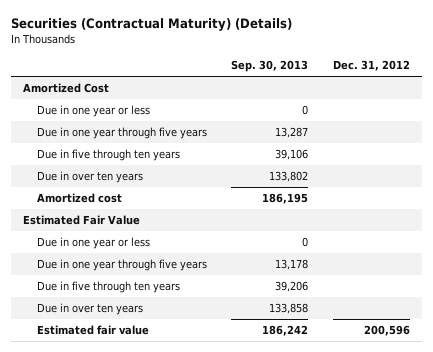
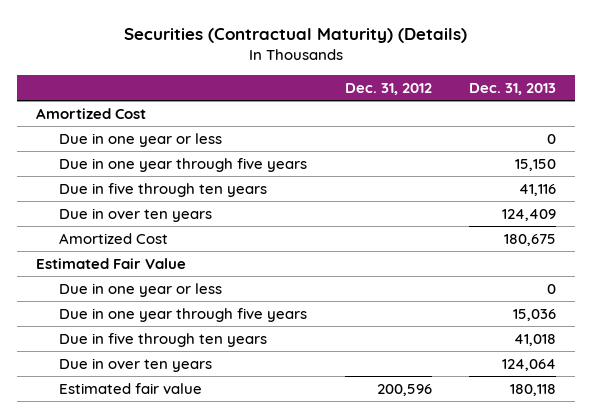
[231,60,309,73] Sep. 30, 2013 -> none
none -> [469,82,557,95] Dec. 31, 2013
[37,192,123,203] Amortized cost -> [59,232,169,244] Amortized Cost

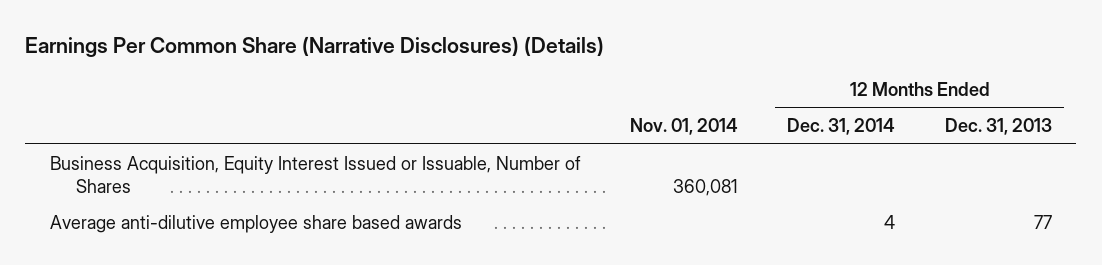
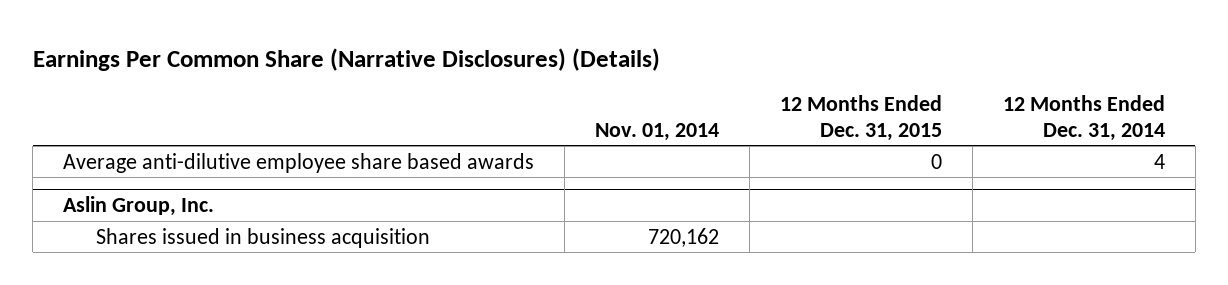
[944,118,1052,136] Dec. 31, 2013 -> none
none -> [779,95,942,141] 12 Months Ended Dec. 31, 2015
[49,155,581,193] Business Acquisition, Equity Interest Issued or Issuable, Number of Shares -> none
none -> [63,196,215,217] Aslin Group, Inc.
none -> [96,227,431,248] Shares issued in business acquisition

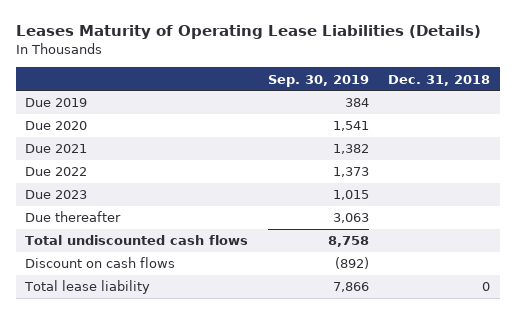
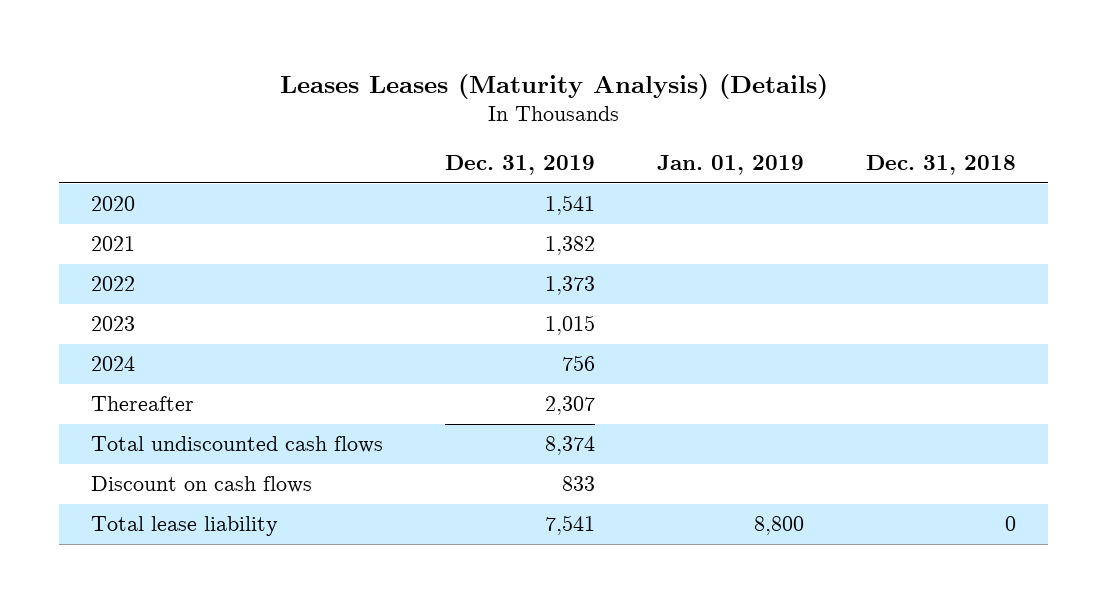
[15,25,481,40] Leases Maturity of Operating Lease Liabilities (Details) -> [279,73,828,99] Leases Leases (Maturity Analysis) (Details)
[267,74,369,87] Sep. 30, 2019 -> none
none -> [444,154,595,175] Dec. 31, 2019
none -> [657,154,805,175] Jan. 01, 2019
[25,98,88,108] Due 2019 -> none
none -> [90,196,135,212] 2020
[25,121,88,131] Due 2020 -> [90,236,135,252] 2021
[25,144,88,154] Due 2021 -> [90,276,135,292] 2022
[25,167,88,177] Due 2022 -> [90,316,135,332] 2023
[25,190,88,200] Due 2023 -> [90,356,135,372] 2024
[25,211,122,223] Due thereafter -> [90,396,194,412] Thereafter

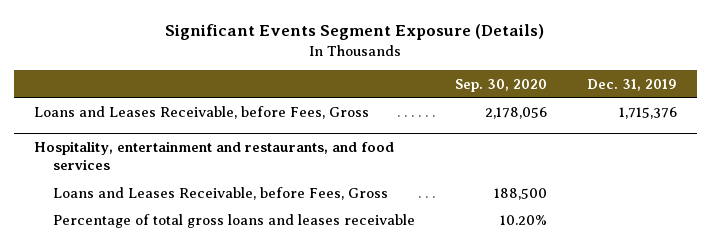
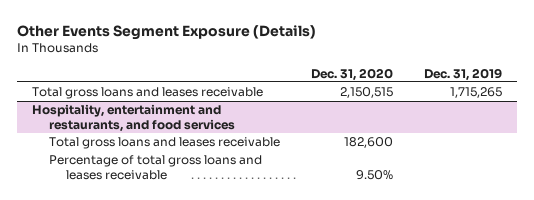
[165,24,545,41] Significant Events Segment Exposure (Details) -> [16,24,316,40] Other Events Segment Exposure (Details)
[454,78,547,92] Sep. 30, 2020 -> none
none -> [311,67,394,81] Dec. 31, 2020
[34,105,370,119] Loans and Leases Receivable, before Fees, Gross -> [32,87,264,100] Total gross loans and leases receivable
[618,106,677,119] 1,715,376 -> [449,87,502,99] 1,715,265
[52,186,388,200] Loans and Leases Receivable, before Fees, Gross -> [49,137,281,150] Total gross loans and leases receivable

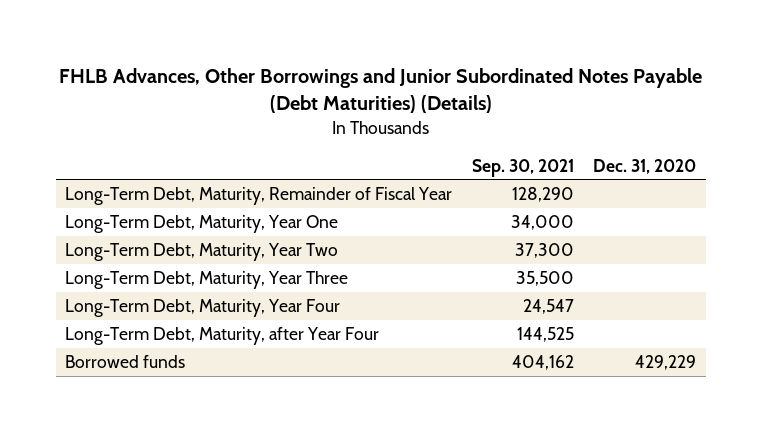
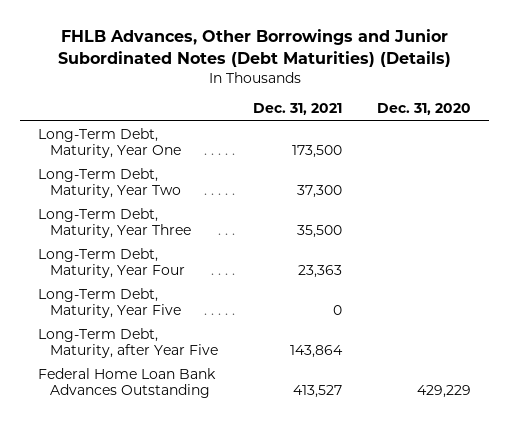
[58,68,702,114] FHLB Advances, Other Borrowings and Junior Subordinated Notes Payable (Debt Maturities) (Details) -> [57,29,451,67] FHLB Advances, Other Borrowings and Junior Subordinated Notes (Debt Maturities) (Details)
[471,158,574,177] Sep. 30, 2021 -> none
none -> [252,103,342,116] Dec. 31, 2021
[65,187,453,206] Long-Term Debt, Maturity, Remainder of Fiscal Year -> none
none -> [38,287,181,319] Long-Term Debt, Maturity, Year Five
[65,327,380,346] Long-Term Debt, Maturity, after Year Four -> [38,327,218,359] Long-Term Debt, Maturity, after Year Five
[65,355,186,369] Borrowed funds -> [38,367,217,399] Federal Home Loan Bank Advances Outstanding

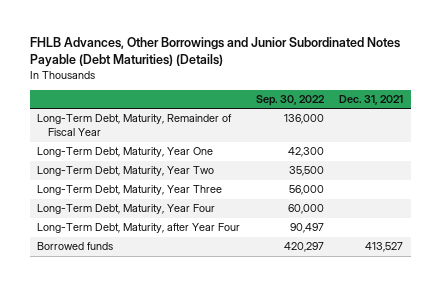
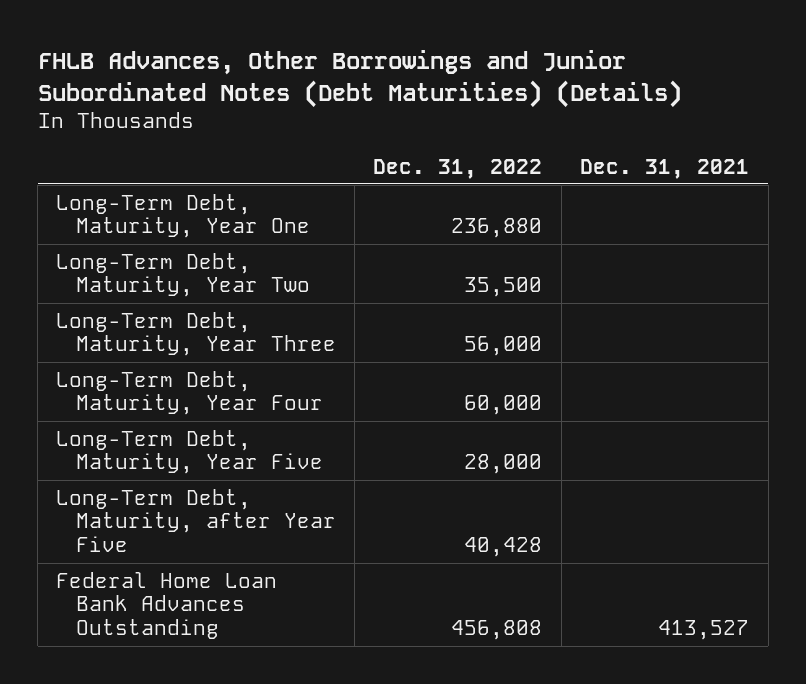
[29,36,400,67] FHLB Advances, Other Borrowings and Junior Subordinated Notes Payable (Debt Maturities) (Details) -> [37,50,682,108] FHLB Advances, Other Borrowings and Junior Subordinated Notes (Debt Maturities) (Details)
[255,94,325,106] Sep. 30, 2022 -> none
none -> [373,158,543,179] Dec. 31, 2022
[37,114,233,137] Long-Term Debt, Maturity, Remainder of Fiscal Year -> none
none -> [56,429,323,475] Long-Term Debt, Maturity, Year Five
[37,223,241,234] Long-Term Debt, Maturity, after Year Four -> [56,488,336,553] Long-Term Debt, Maturity, after Year Five
[37,242,114,251] Borrowed funds -> [56,571,278,640] Federal Home Loan Bank Advances Outstanding

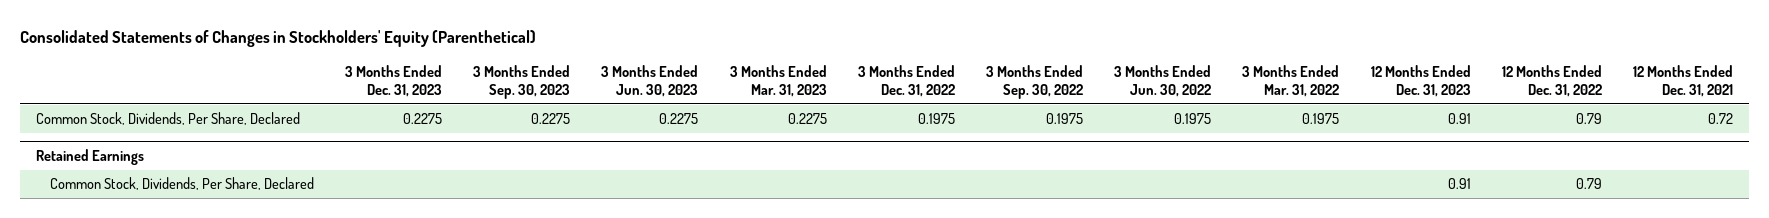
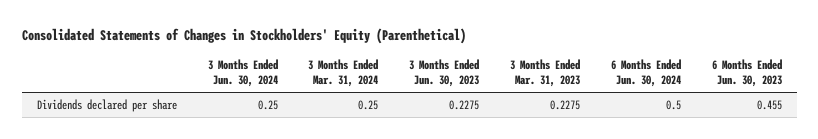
[345,64,443,97] 3 Months Ended Dec. 31, 2023 -> none
[473,64,571,99] 3 Months Ended Sep. 30, 2023 -> none
[857,64,955,97] 3 Months Ended Dec. 31, 2022 -> none
[986,64,1084,99] 3 Months Ended Sep. 30, 2022 -> none
[1114,64,1212,97] 3 Months Ended Jun. 30, 2022 -> none
[1242,64,1340,97] 3 Months Ended Mar. 31, 2022 -> none
[1370,64,1471,97] 12 Months Ended Dec. 31, 2023 -> none
[1501,64,1602,97] 12 Months Ended Dec. 31, 2022 -> none
[1633,64,1734,97] 12 Months Ended Dec. 31, 2021 -> none
none -> [207,58,278,88] 3 Months Ended Jun. 30, 2024
none -> [308,58,379,88] 3 Months Ended Mar. 31, 2024
none -> [610,58,681,88] 6 Months Ended Jun. 30, 2024
none -> [711,58,782,88] 6 Months Ended Jun. 30, 2023
[35,149,144,166] Retained Earnings -> none
[49,177,314,191] Common Stock, Dividends, Per Share, Declared -> none
[35,112,300,126] Common Stock, Dividends, Per Share, Declared -> [36,99,177,113] Dividends declared per share

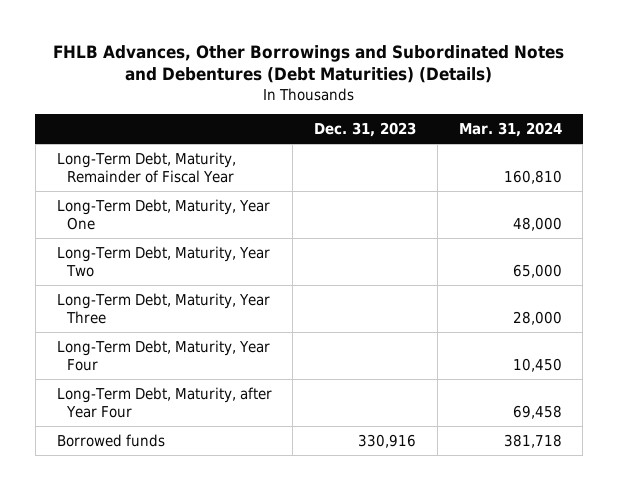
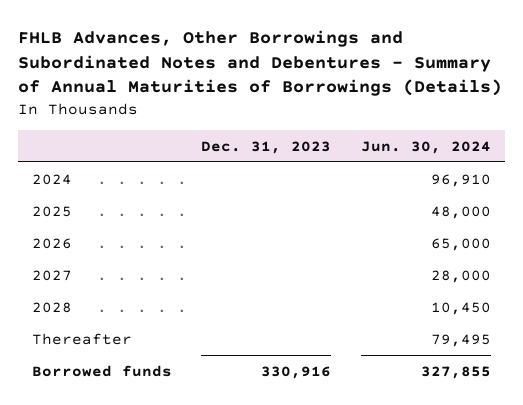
[53,44,565,84] FHLB Advances, Other Borrowings and Subordinated Notes and Debentures (Debt Maturities) (Details) -> [17,29,502,97] FHLB Advances, Other Borrowings and Subordinated Notes and Debentures - Summary of Annual Maturities of Borrowings (Details)
[458,122,562,138] Mar. 31, 2024 -> none
none -> [360,140,491,154] Jun. 30, 2024
[56,151,236,183] Long-Term Debt, Maturity, Remainder of Fiscal Year -> [32,173,73,185] 2024
[56,198,270,230] Long-Term Debt, Maturity, Year One -> [32,205,73,217] 2025
[56,245,270,277] Long-Term Debt, Maturity, Year Two -> [32,237,73,249] 2026
[56,292,270,324] Long-Term Debt, Maturity, Year Three -> [32,269,73,281] 2027
[56,339,270,371] Long-Term Debt, Maturity, Year Four -> [32,301,73,313] 2028
[56,386,272,418] Long-Term Debt, Maturity, after Year Four -> [32,332,133,345] Thereafter

